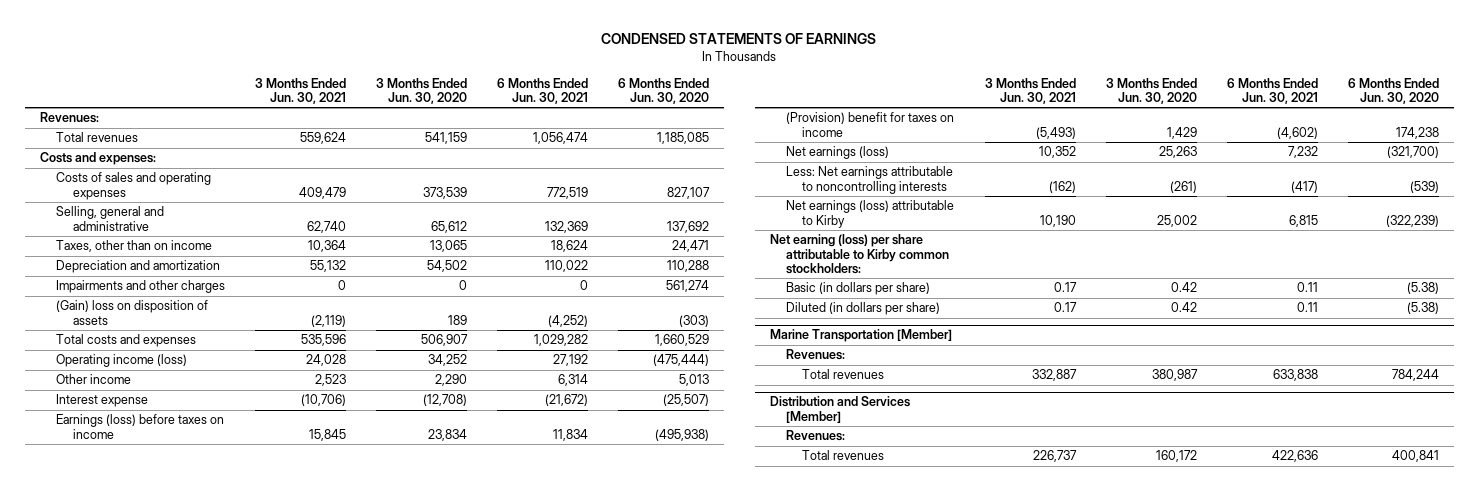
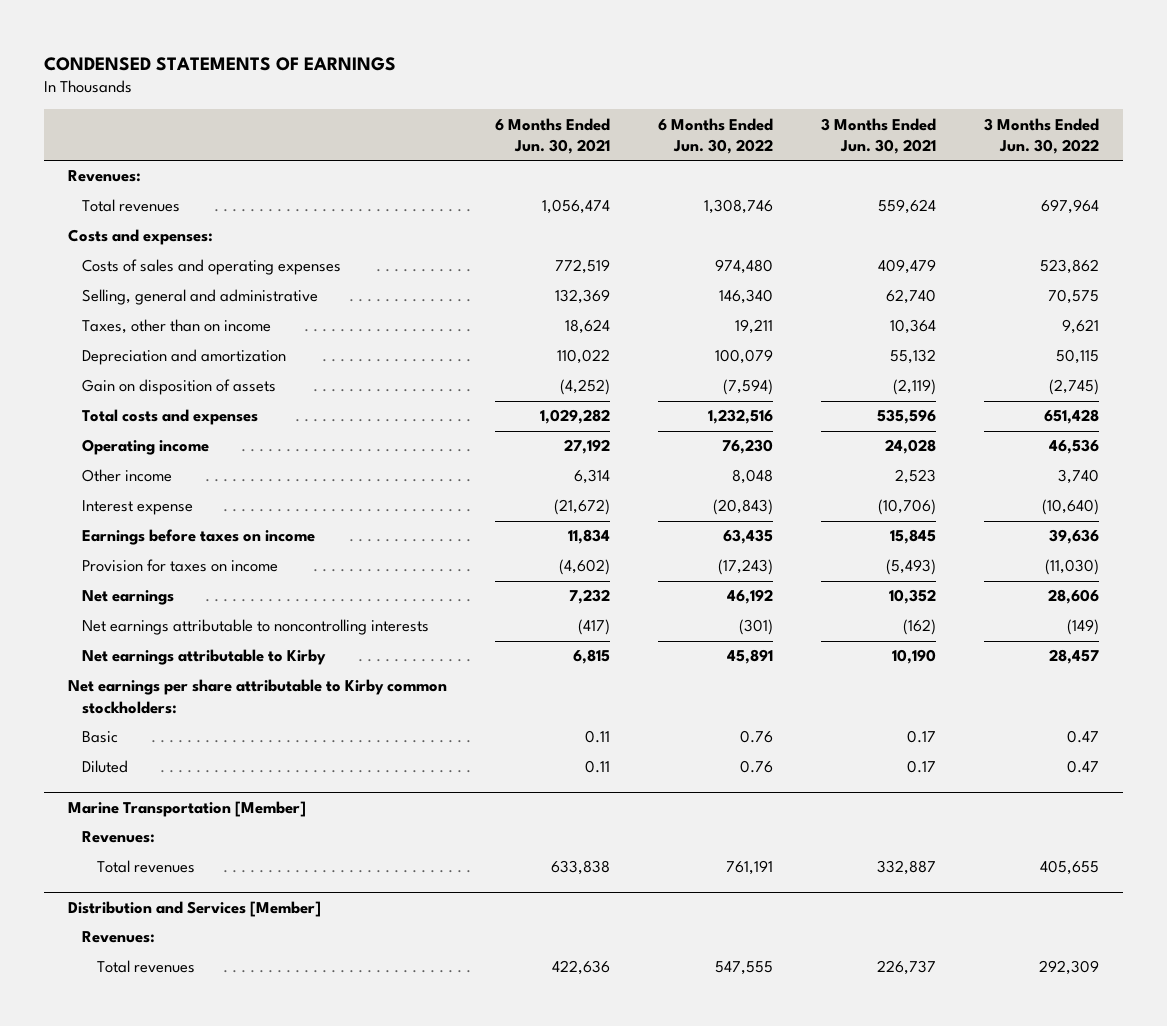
[376,77,468,104] 3 Months Ended Jun. 30, 2020 -> none
[617,77,709,104] 6 Months Ended Jun. 30, 2020 -> none
none -> [658,117,774,154] 6 Months Ended Jun. 30, 2022
none -> [984,117,1100,154] 3 Months Ended Jun. 30, 2022
[56,280,226,294] Impairments and other charges -> none
[56,300,209,325] (Gain) loss on disposition of assets -> [82,379,277,396] Gain on disposition of assets
[56,354,188,368] Operating income (loss) -> [82,439,210,456] Operating income
[56,414,225,439] Earnings (loss) before taxes on income -> [82,529,316,546] Earnings before taxes on income
[786,112,955,137] (Provision) benefit for taxes on income -> [82,559,279,573] Provision for taxes on income
[786,146,890,160] Net earnings (loss) -> [82,590,175,606] Net earnings
[786,166,954,194] Less: Net earnings attributable to noncontrolling interests -> [82,619,430,636] Net earnings attributable to noncontrolling interests
[786,200,955,228] Net earnings (loss) attributable to Kirby -> [82,649,327,666] Net earnings attributable to Kirby
[769,234,950,274] Net earning (loss) per share attributable to Kirby common stockholders: -> [67,679,447,714] Net earnings per share attributable to Kirby common stockholders:
[786,282,931,296] Basic (in dollars per share) -> [82,731,119,744] Basic
[786,302,941,316] Diluted (in dollars per share) -> [82,760,129,774] Diluted

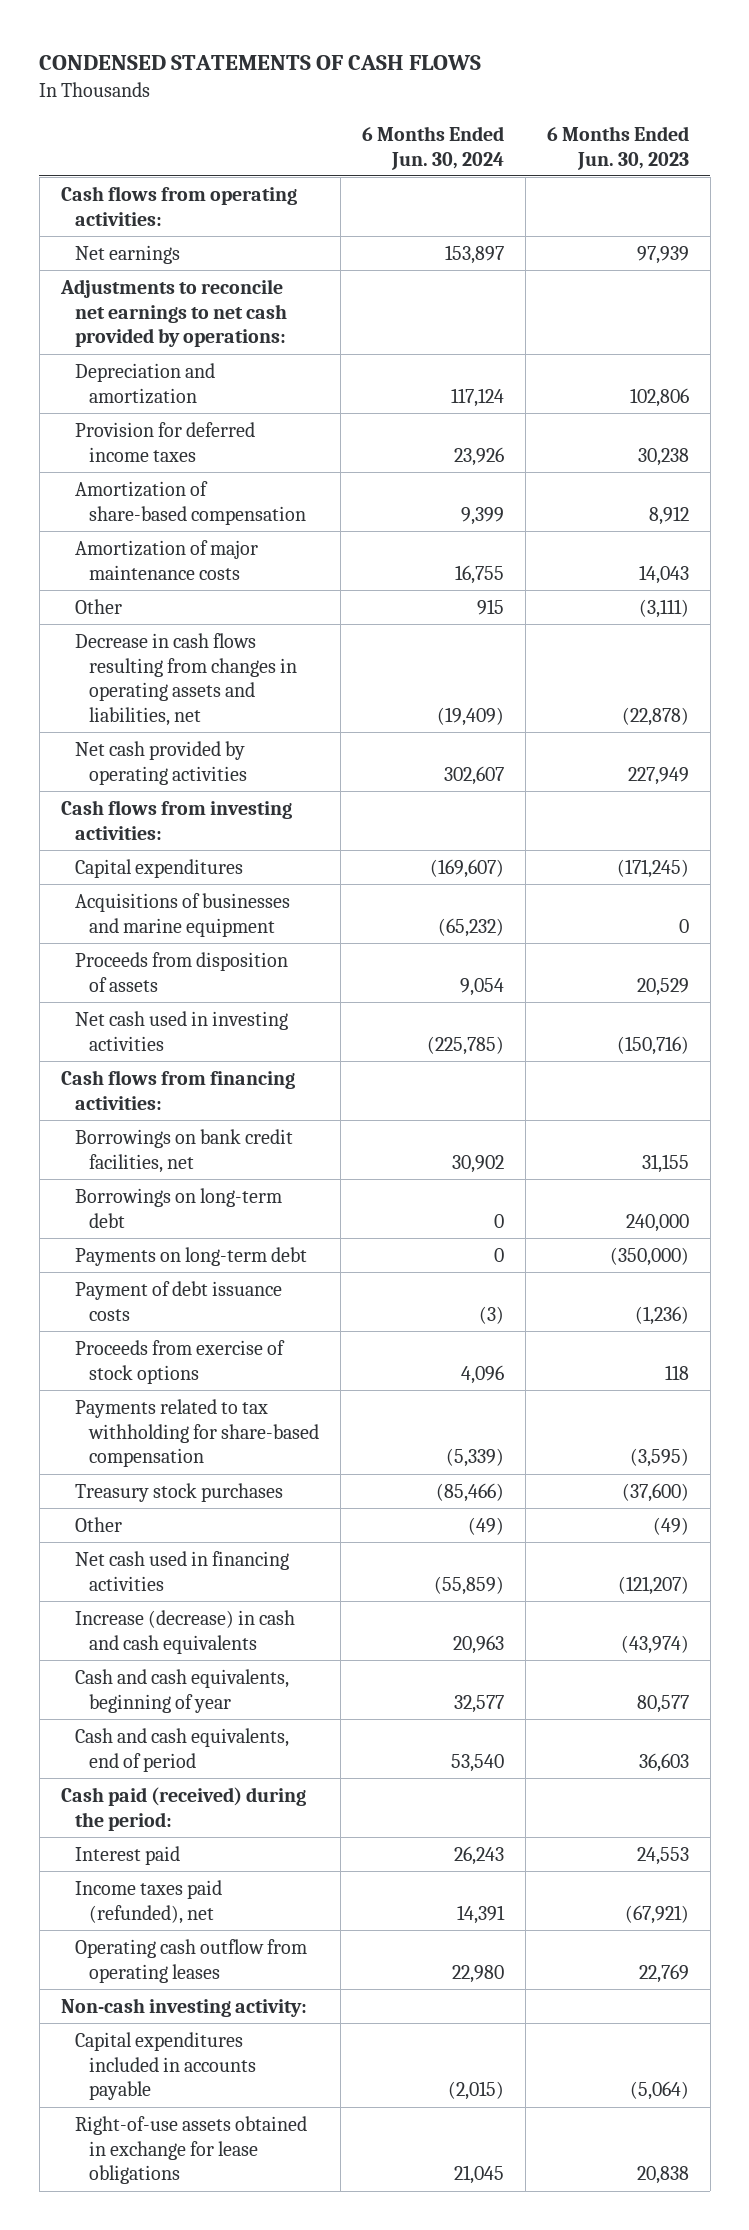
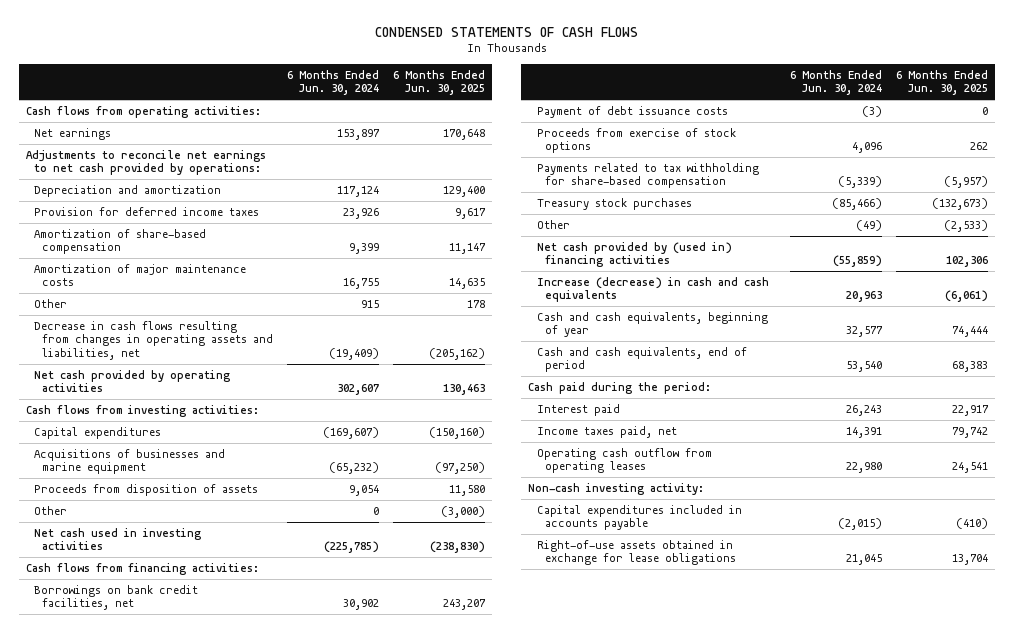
[546,126,689,170] 6 Months Ended Jun. 30, 2023 -> none
none -> [393,69,486,96] 6 Months Ended Jun. 30, 2025
none -> [33,505,67,515] Other
[74,1187,282,1228] Borrowings on long-term debt -> none
[74,1246,307,1266] Payments on long-term debt -> none
[74,1550,289,1591] Net cash used in financing activities -> [536,241,732,268] Net cash provided by (used in) financing activities
[60,1786,306,1831] Cash paid (received) during the period: -> [528,381,712,394] Cash paid during the period:
[74,1879,222,1924] Income taxes paid (refunded), net -> [536,425,677,438] Income taxes paid, net

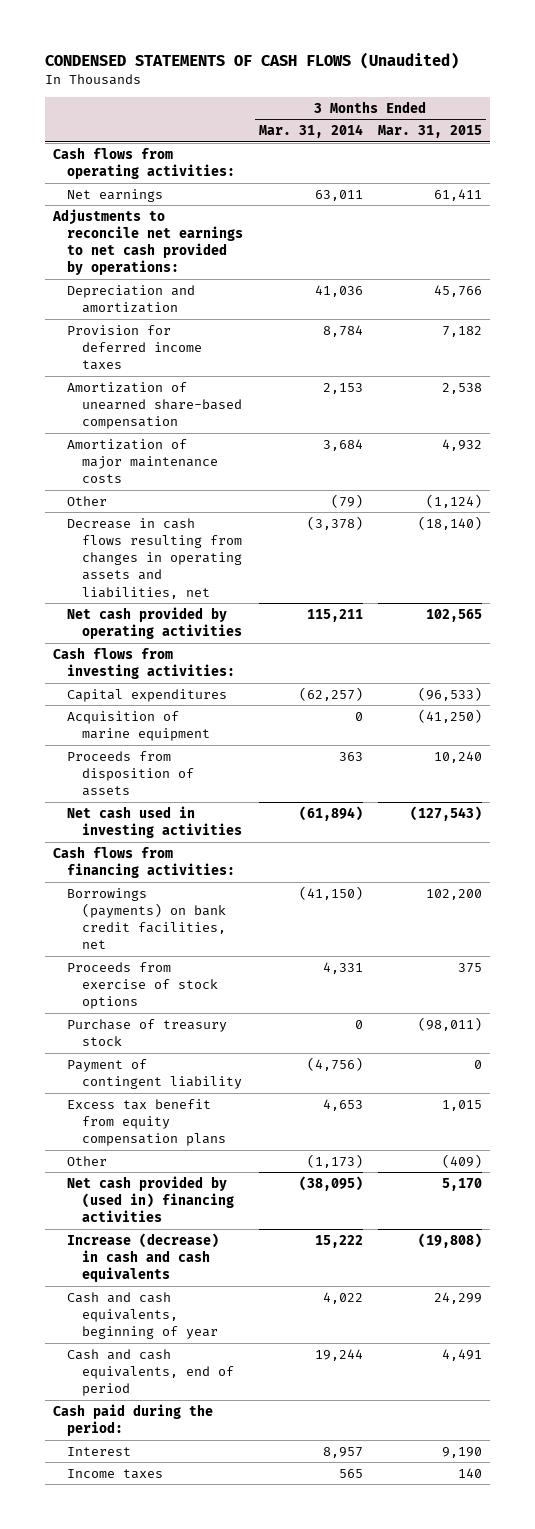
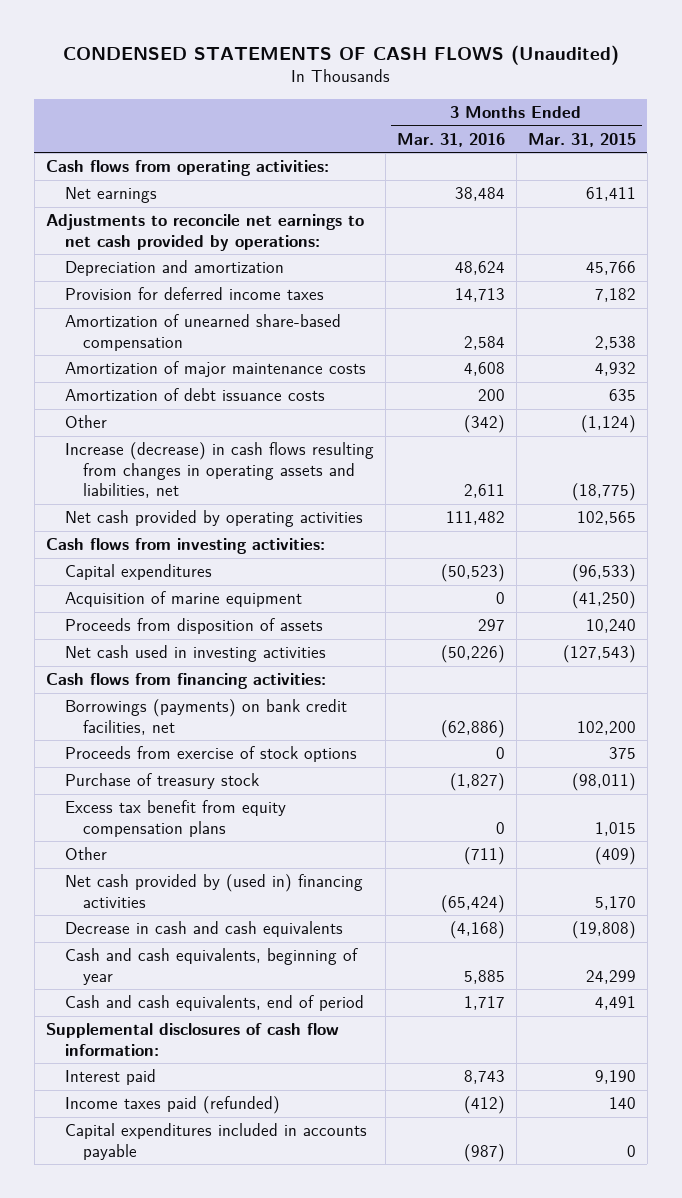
[258,124,363,139] Mar. 31, 2014 -> none
none -> [396,132,505,147] Mar. 31, 2016
none -> [64,388,325,402] Amortization of debt issuance costs
[67,517,242,599] Decrease in cash flows resulting from changes in operating assets and liabilities, net -> [64,442,374,499] Increase (decrease) in cash flows resulting from changes in operating assets and liabilities, net
[418,515,483,530] (18,140) -> [571,483,636,502] (18,775)
[67,1058,242,1090] Payment of contingent liability -> none
[67,1232,220,1283] Increase (decrease) in cash and cash equivalents -> [64,921,343,938] Decrease in cash and cash equivalents
[52,1403,213,1437] Cash paid during the period: -> none
none -> [45,1023,339,1056] Supplemental disclosures of cash flow information:
[67,1446,132,1456] Interest -> [64,1069,156,1086] Interest paid
[67,1468,164,1479] Income taxes -> [64,1096,280,1115] Income taxes paid (refunded)
none -> [64,1123,367,1160] Capital expenditures included in accounts payable

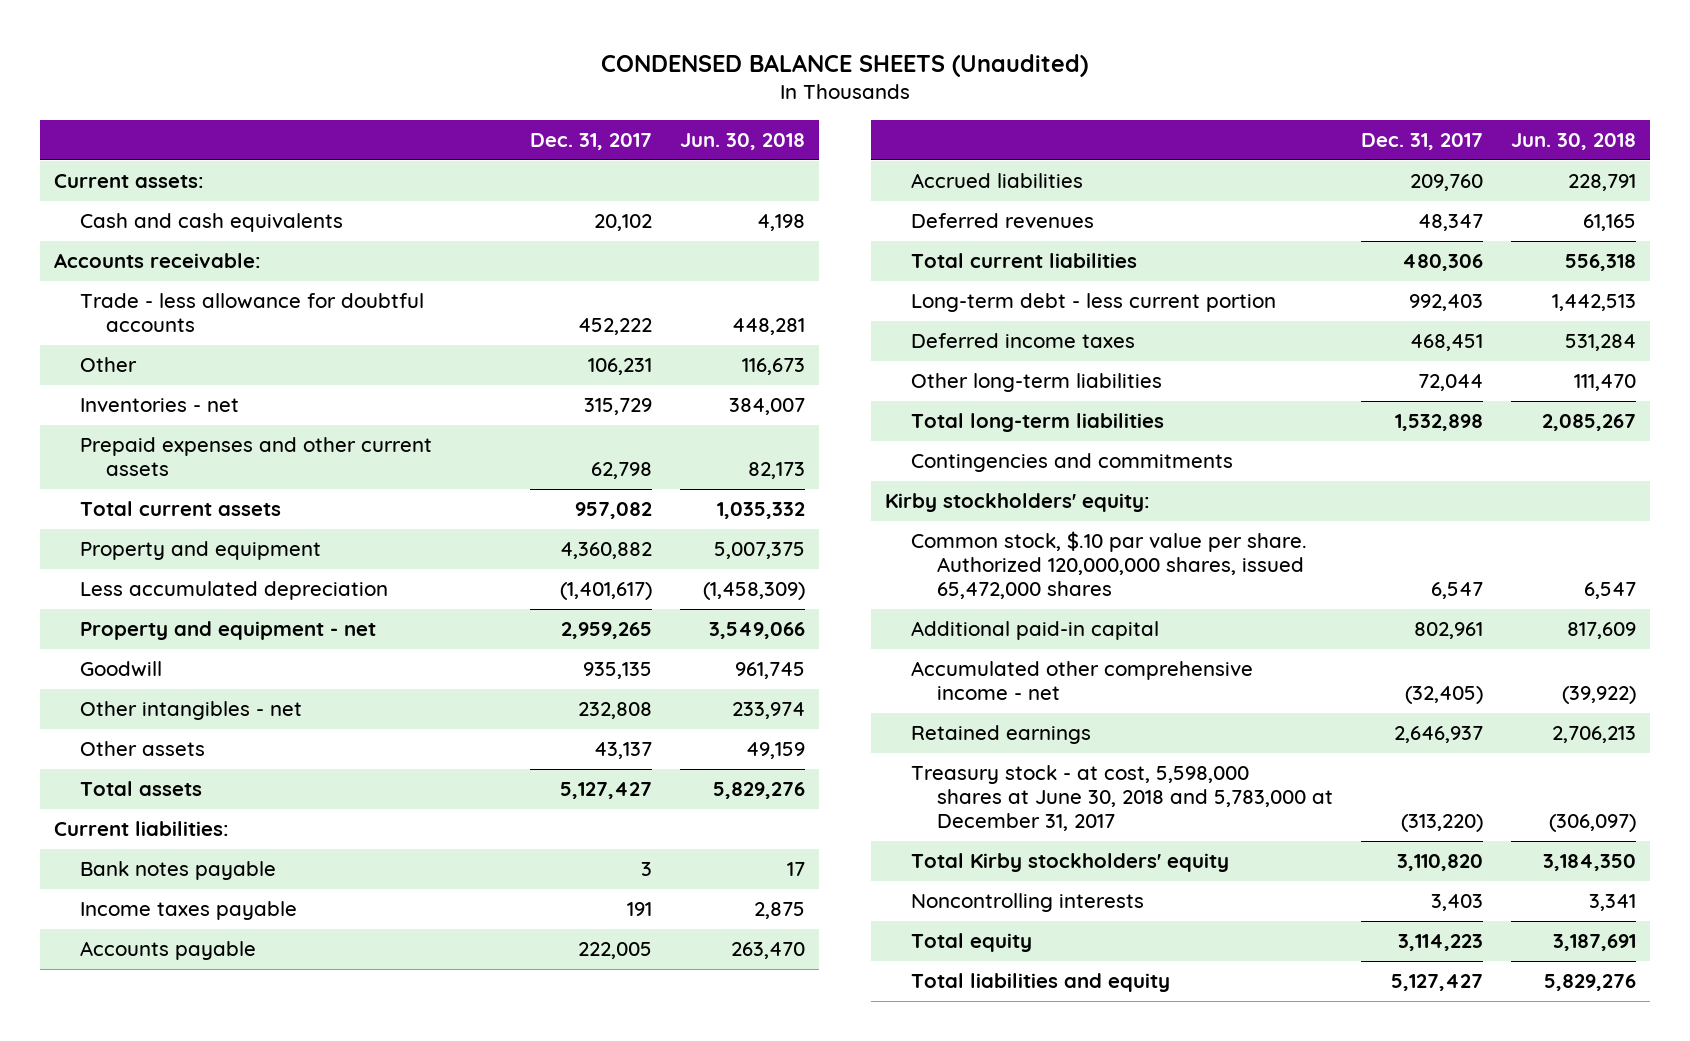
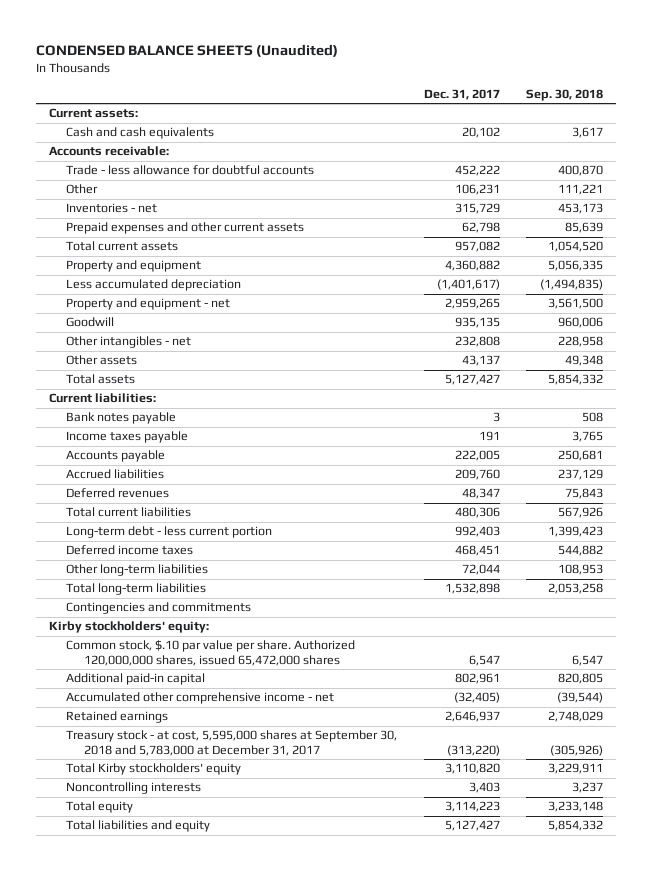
[680,133,806,151] Jun. 30, 2018 -> none
none -> [526,88,604,101] Sep. 30, 2018
[910,765,1333,832] Treasury stock - at cost, 5,598,000 shares at June 30, 2018 and 5,783,000 at December 31, 2017 -> [66,730,398,757] Treasury stock - at cost, 5,595,000 shares at September 30, 2018 and 5,783,000 at December 31, 2017

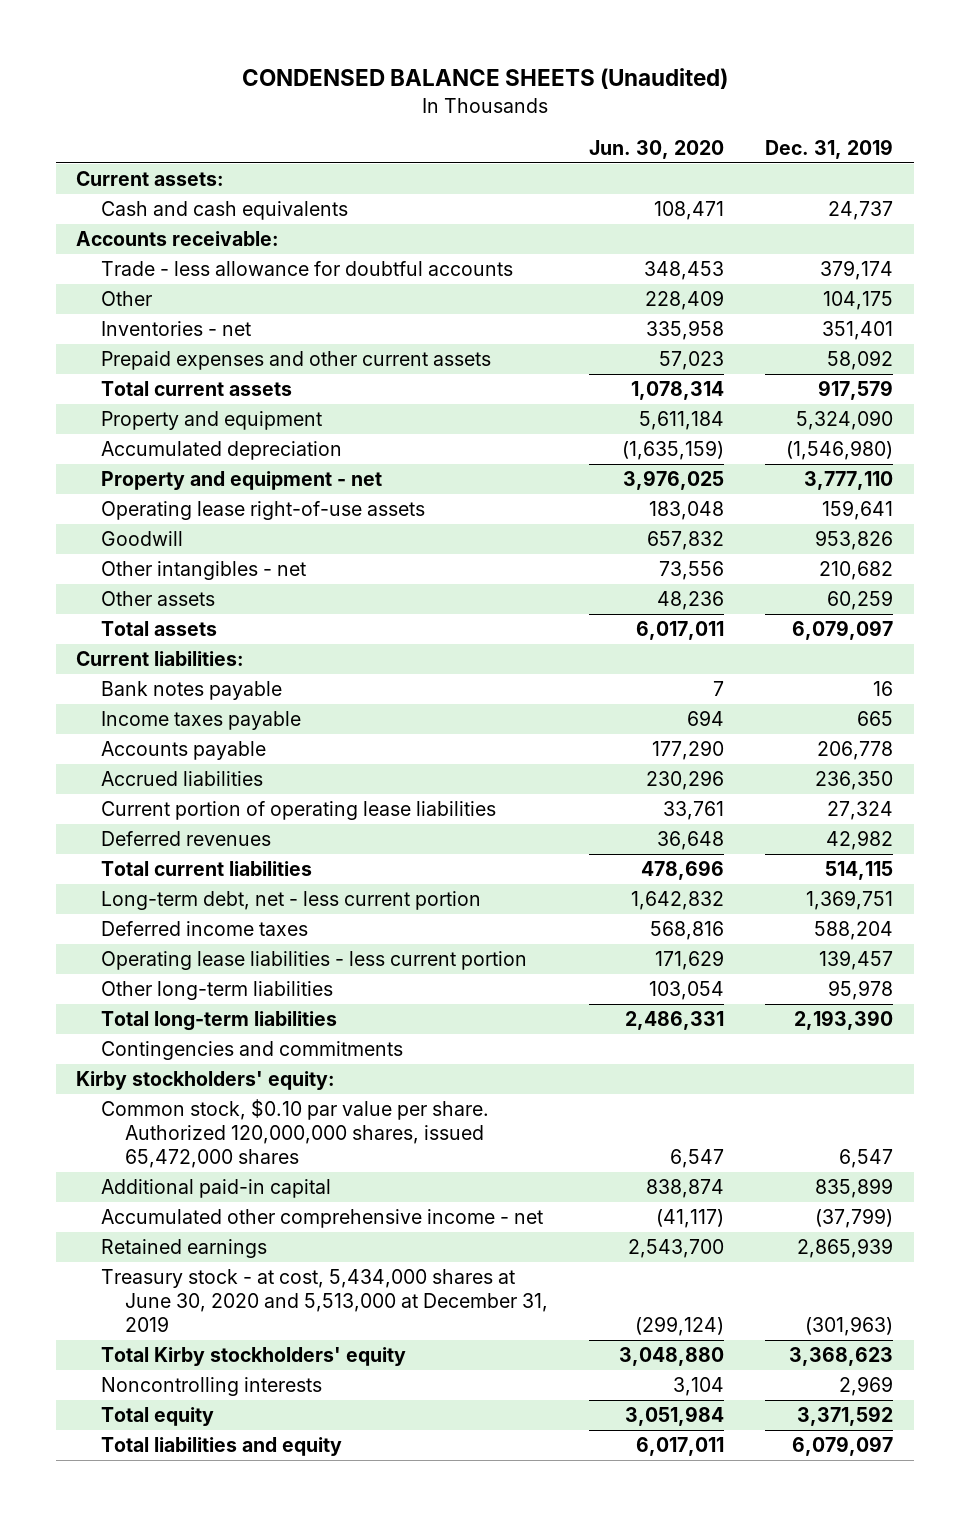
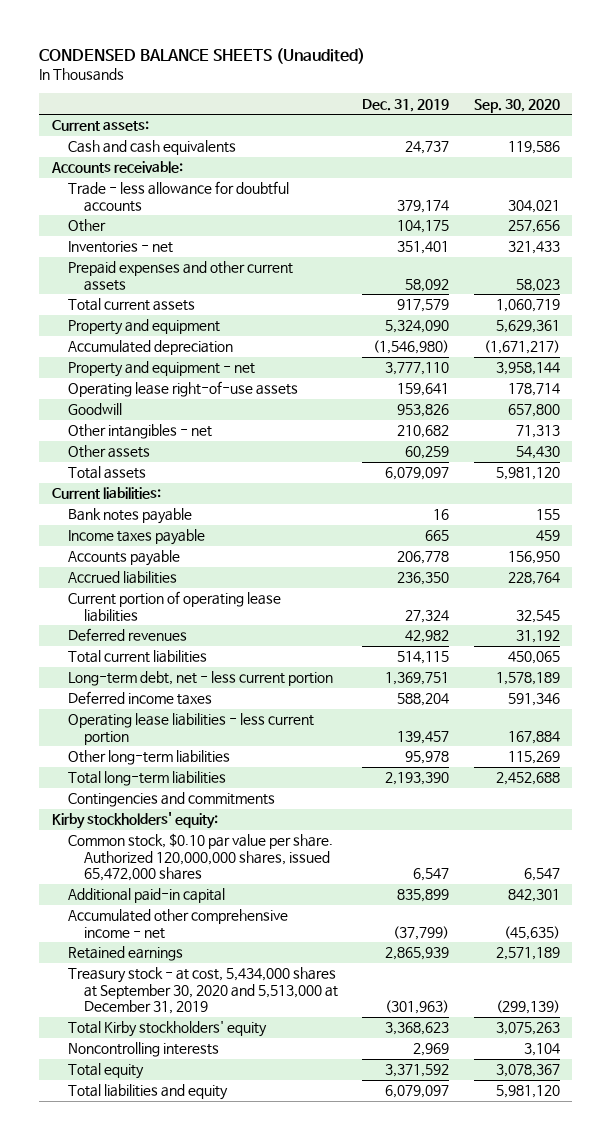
[589,140,725,160] Jun. 30, 2020 -> none
none -> [473,98,560,113] Sep. 30, 2020
[100,1269,549,1332] Treasury stock - at cost, 5,434,000 shares at June 30, 2020 and 5,513,000 at December 31, 2019 -> [67,967,339,1015] Treasury stock - at cost, 5,434,000 shares at September 30, 2020 and 5,513,000 at December 31, 2019

